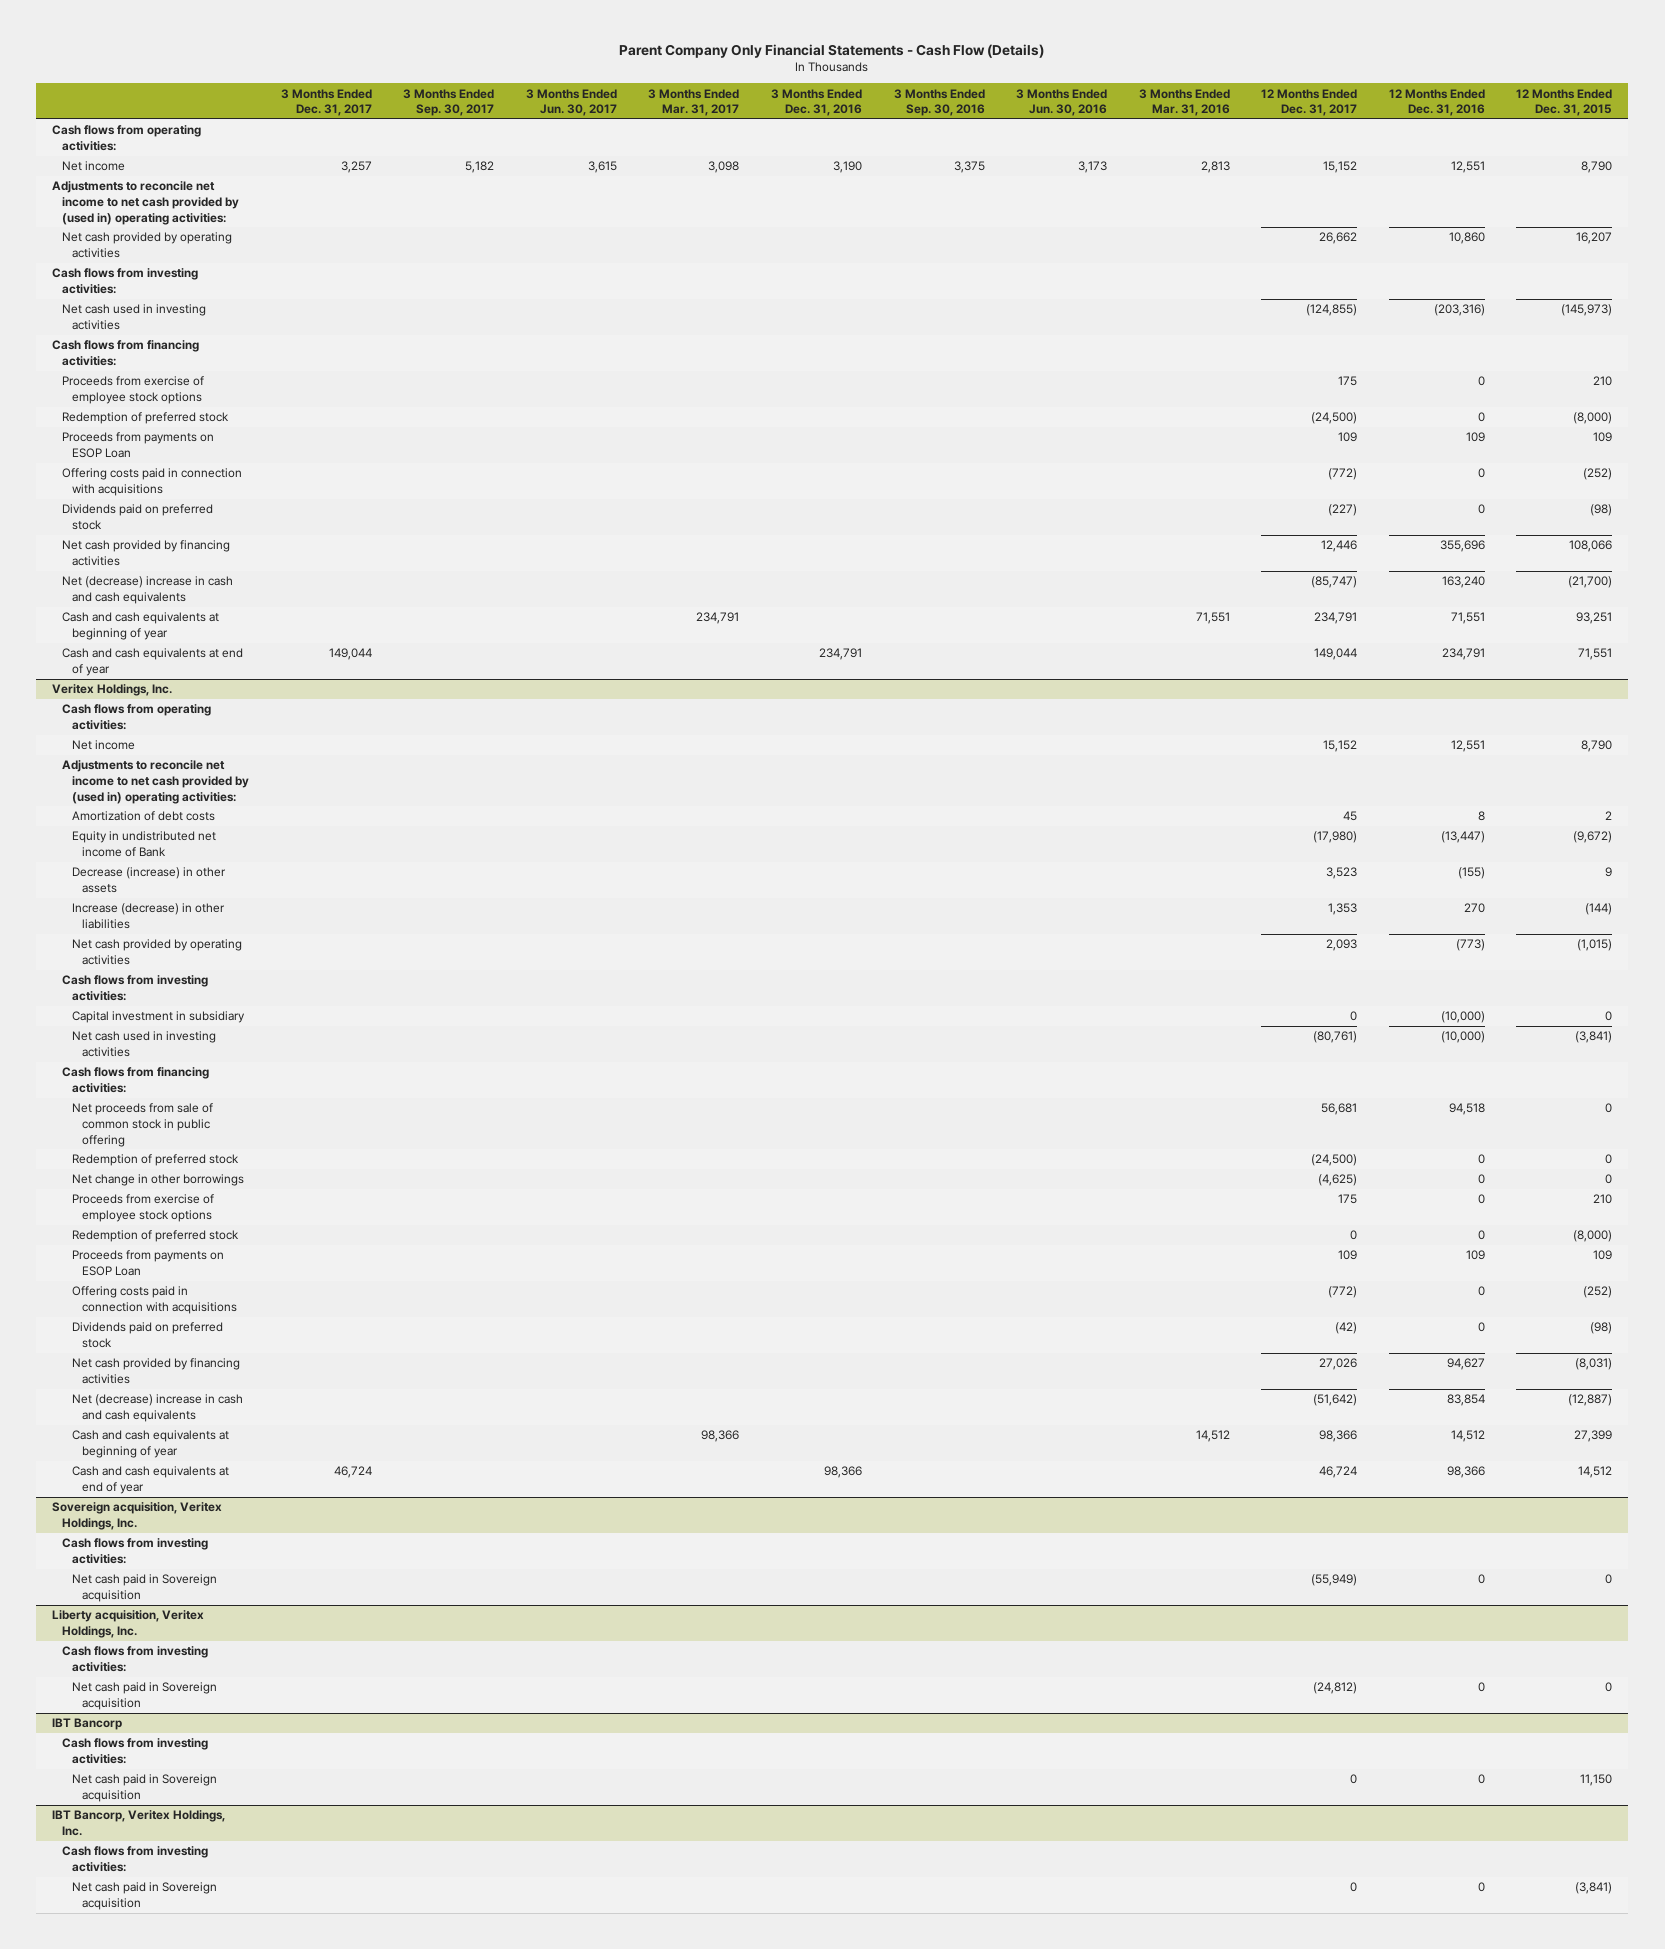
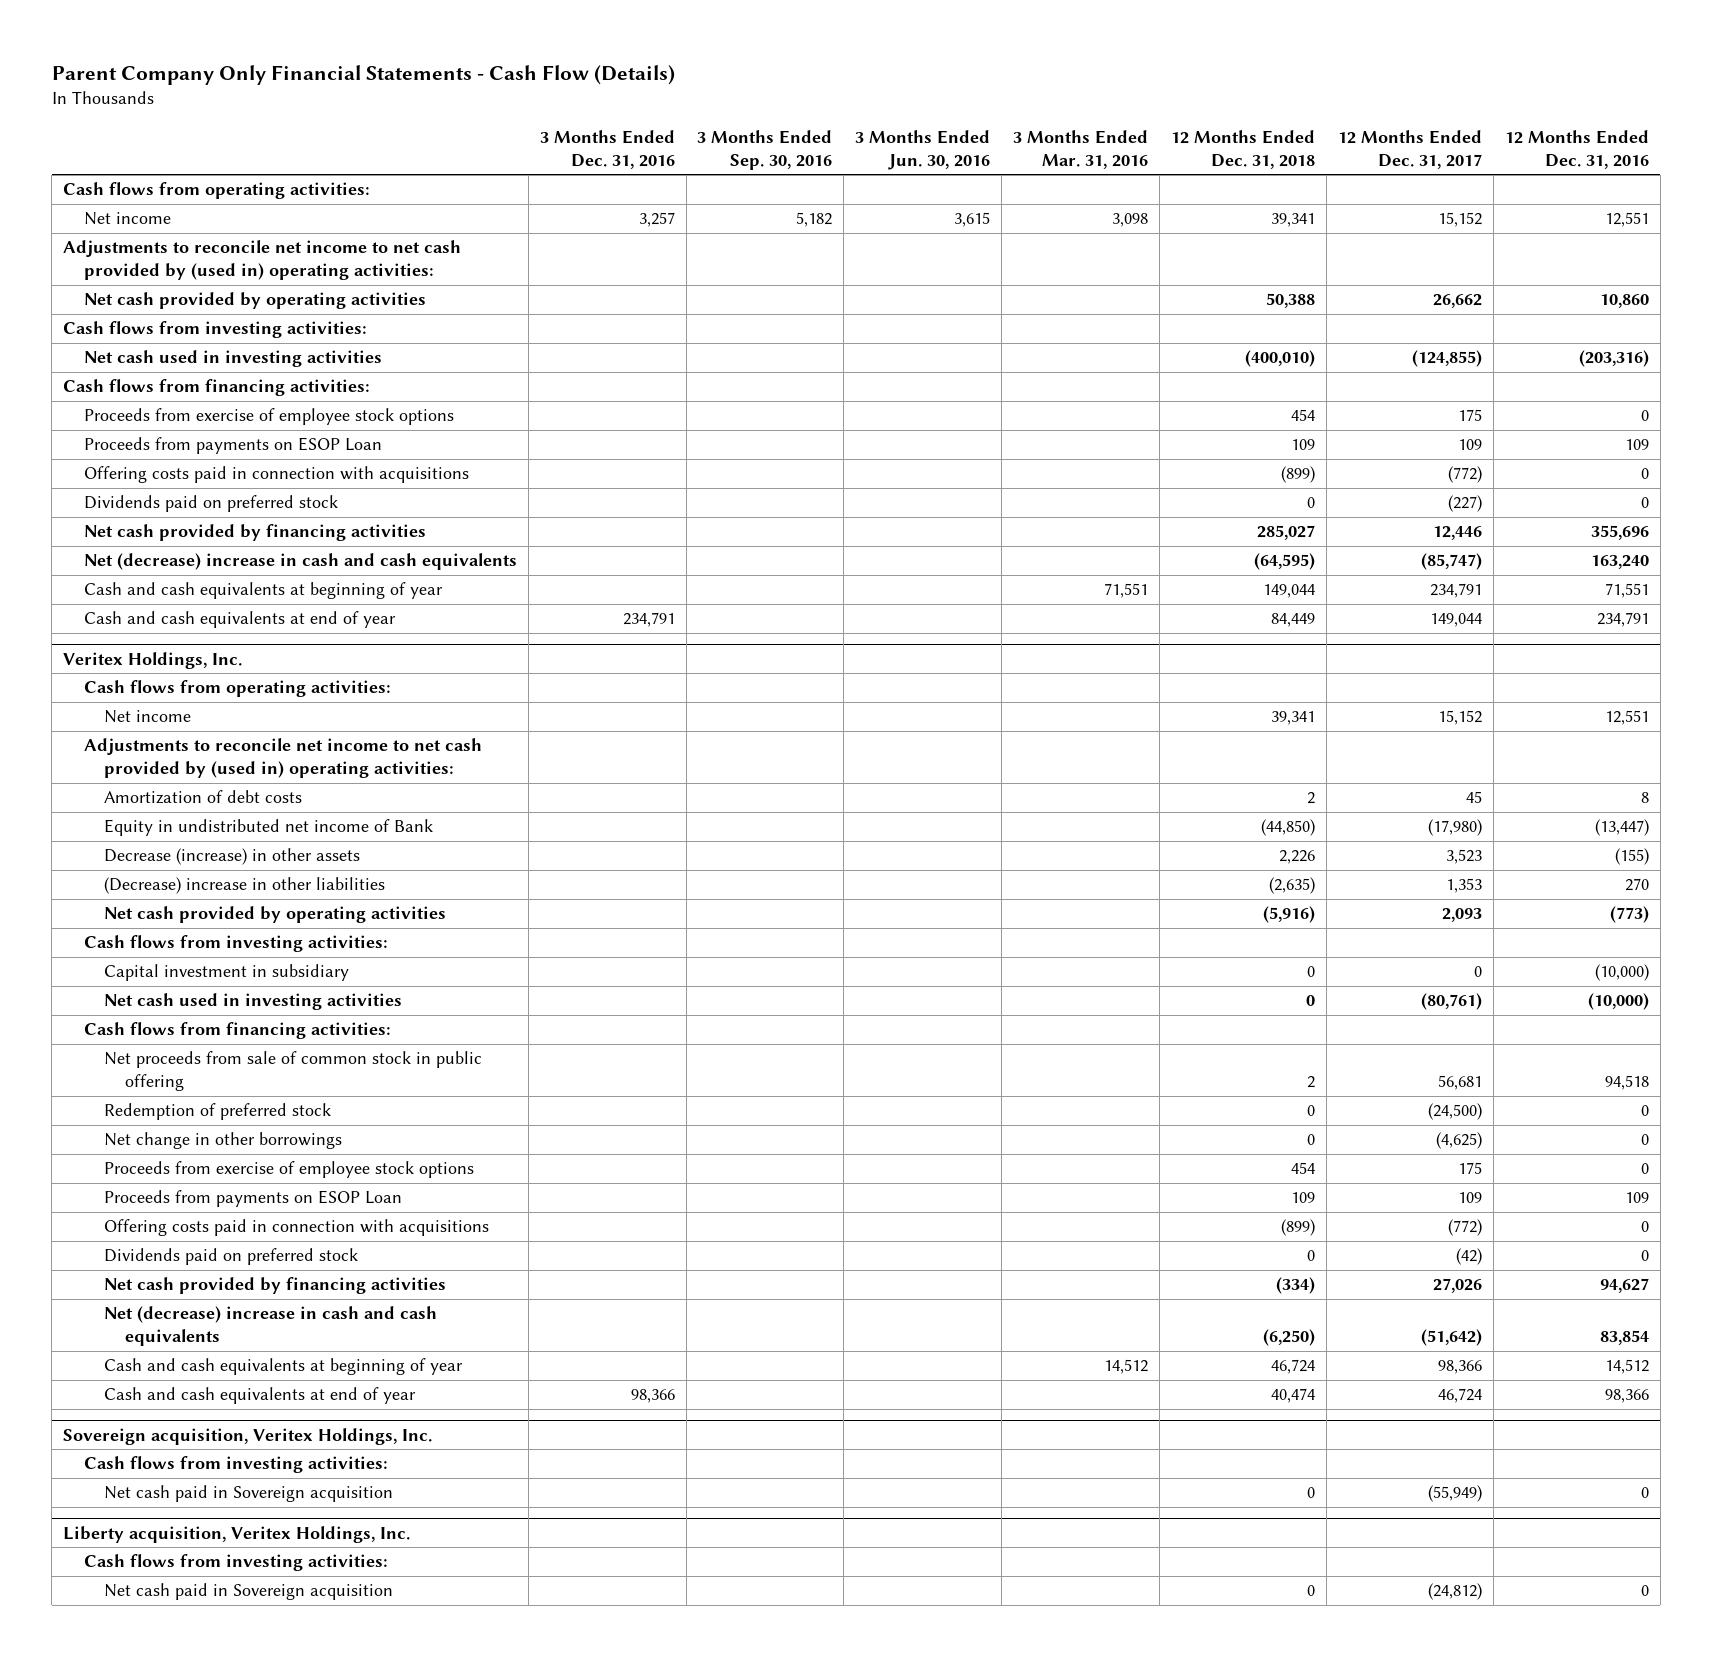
[280,88,372,117] 3 Months Ended Dec. 31, 2017 -> none
[403,88,495,117] 3 Months Ended Sep. 30, 2017 -> none
[525,88,617,117] 3 Months Ended Jun. 30, 2017 -> none
[648,88,740,117] 3 Months Ended Mar. 31, 2017 -> none
[1516,88,1613,117] 12 Months Ended Dec. 31, 2015 -> none
none -> [1171,129,1316,169] 12 Months Ended Dec. 31, 2018
[832,161,862,174] 3,190 -> [638,212,675,228] 3,257
[953,161,985,174] 3,375 -> [796,212,833,228] 5,182
[1078,161,1108,174] 3,173 -> [954,212,991,228] 3,615
[1200,161,1230,174] 2,813 -> [1112,213,1149,228] 3,098
[62,412,230,425] Redemption of preferred stock -> none
[72,903,226,929] Increase (decrease) in other liabilities -> [104,877,386,895] (Decrease) increase in other liabilities
[72,1230,240,1243] Redemption of preferred stock -> none
[52,1718,123,1731] IBT Bancorp -> none
[62,1738,209,1764] Cash flows from investing activities: -> none
[72,1774,218,1802] Net cash paid in Sovereign acquisition -> none
[52,1810,226,1836] IBT Bancorp, Veritex Holdings, Inc. -> none
[62,1846,209,1872] Cash flows from investing activities: -> none
[72,1882,218,1910] Net cash paid in Sovereign acquisition -> none

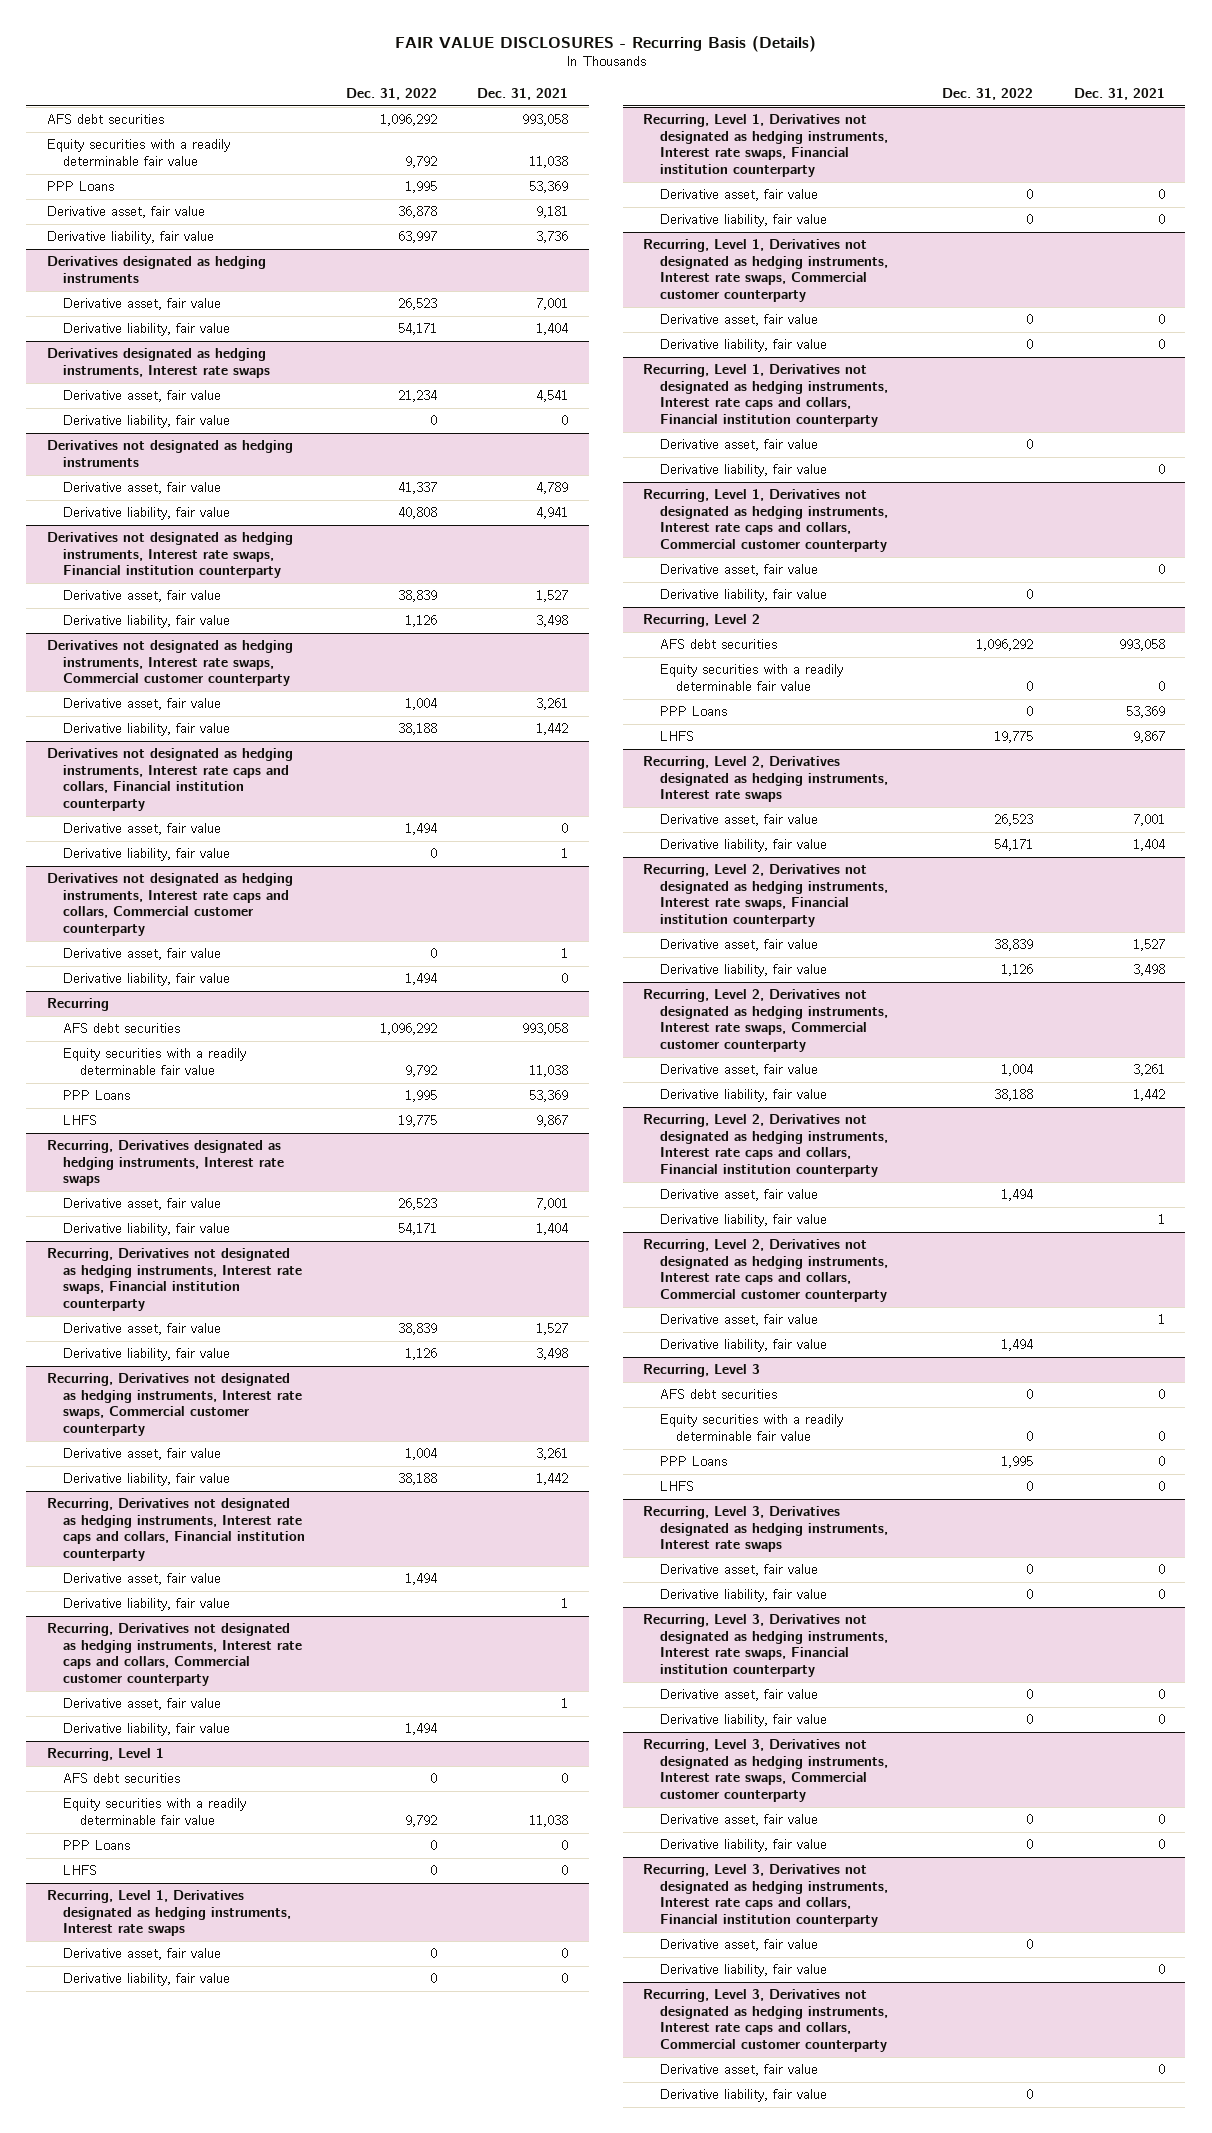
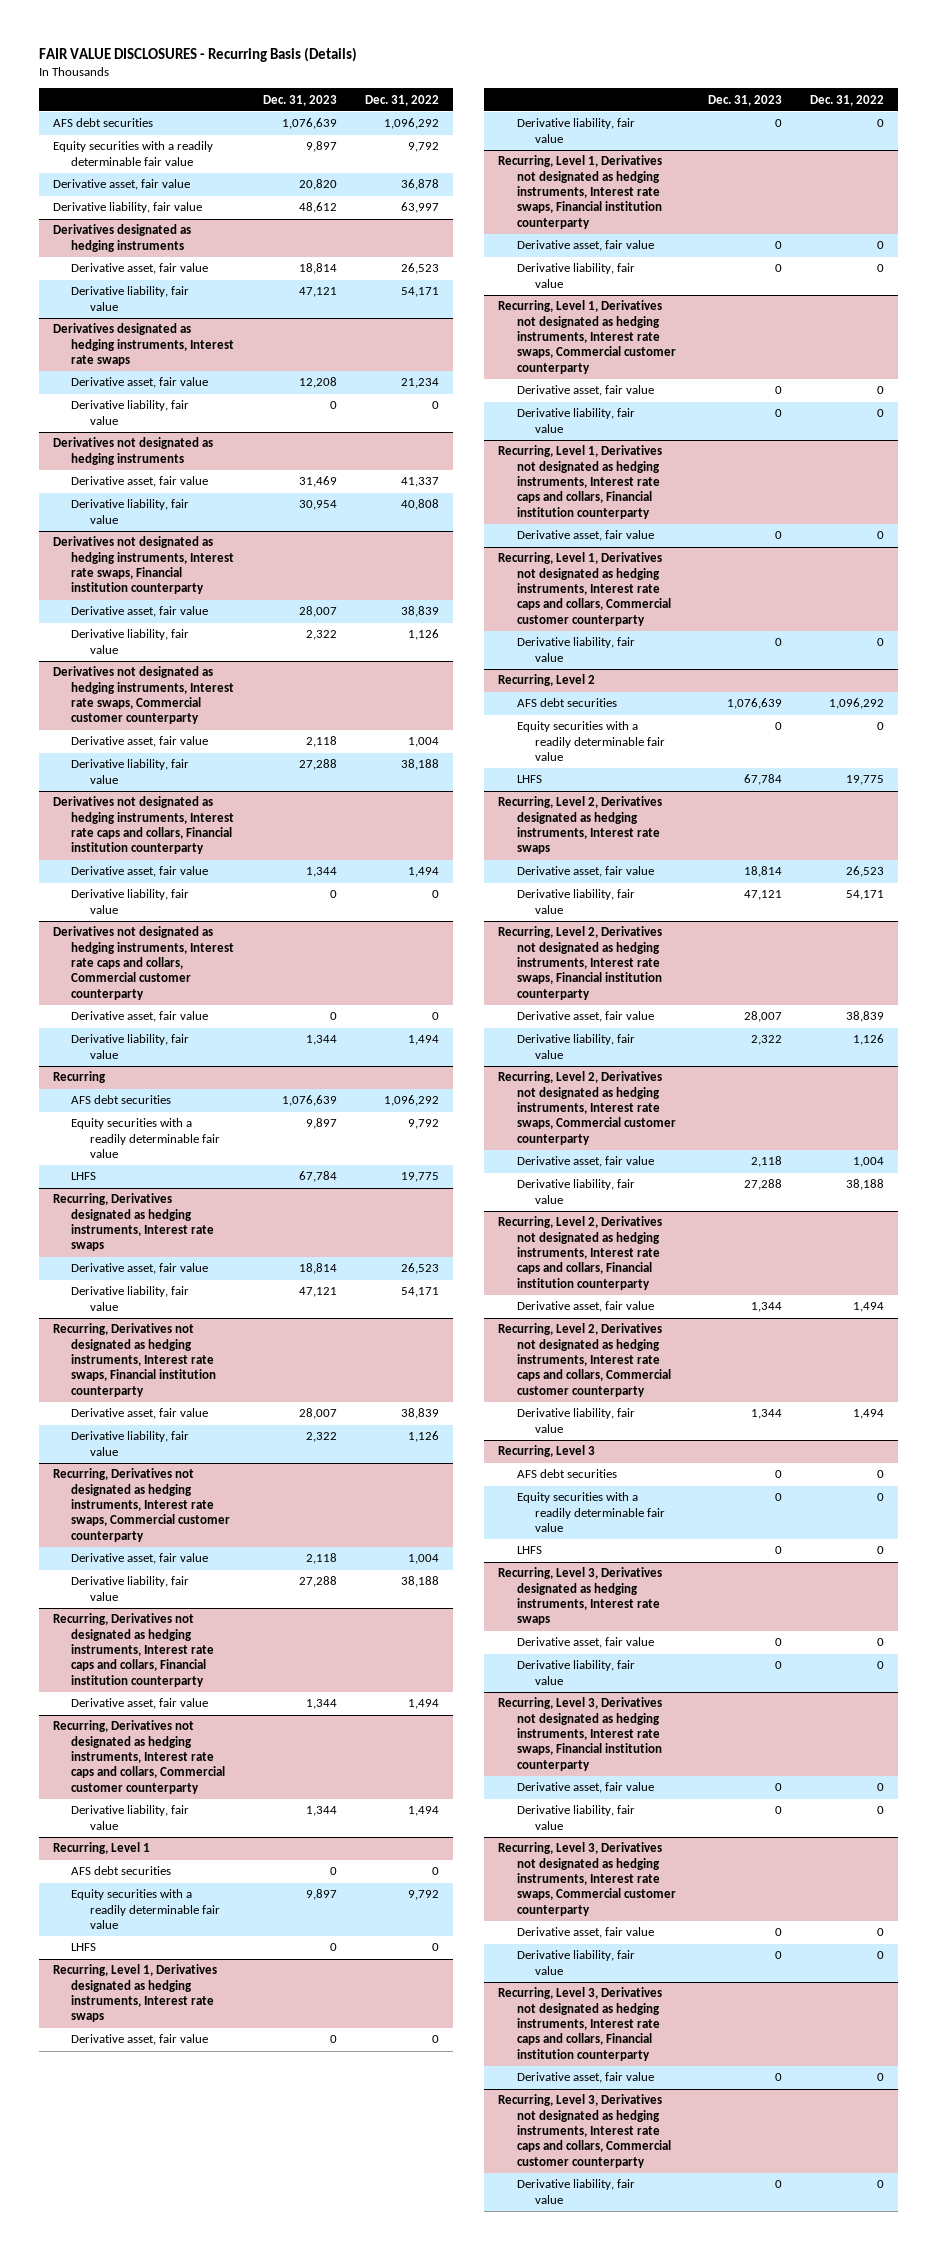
[477,87,569,100] Dec. 31, 2021 -> none
none -> [262,94,337,106] Dec. 31, 2023
[46,181,114,192] PPP Loans -> none
[63,1090,131,1101] PPP Loans -> none
[63,1598,231,1612] Derivative liability, fair value -> none
[63,1698,222,1711] Derivative asset, fair value -> none
[63,1840,131,1851] PPP Loans -> none
[659,464,827,478] Derivative liability, fair value -> none
[659,564,818,577] Derivative asset, fair value -> none
[659,706,727,717] PPP Loans -> none
[659,1214,827,1228] Derivative liability, fair value -> none
[659,1314,818,1327] Derivative asset, fair value -> none
[659,1456,727,1467] PPP Loans -> none
[659,1964,827,1978] Derivative liability, fair value -> none
[659,2064,818,2077] Derivative asset, fair value -> none

